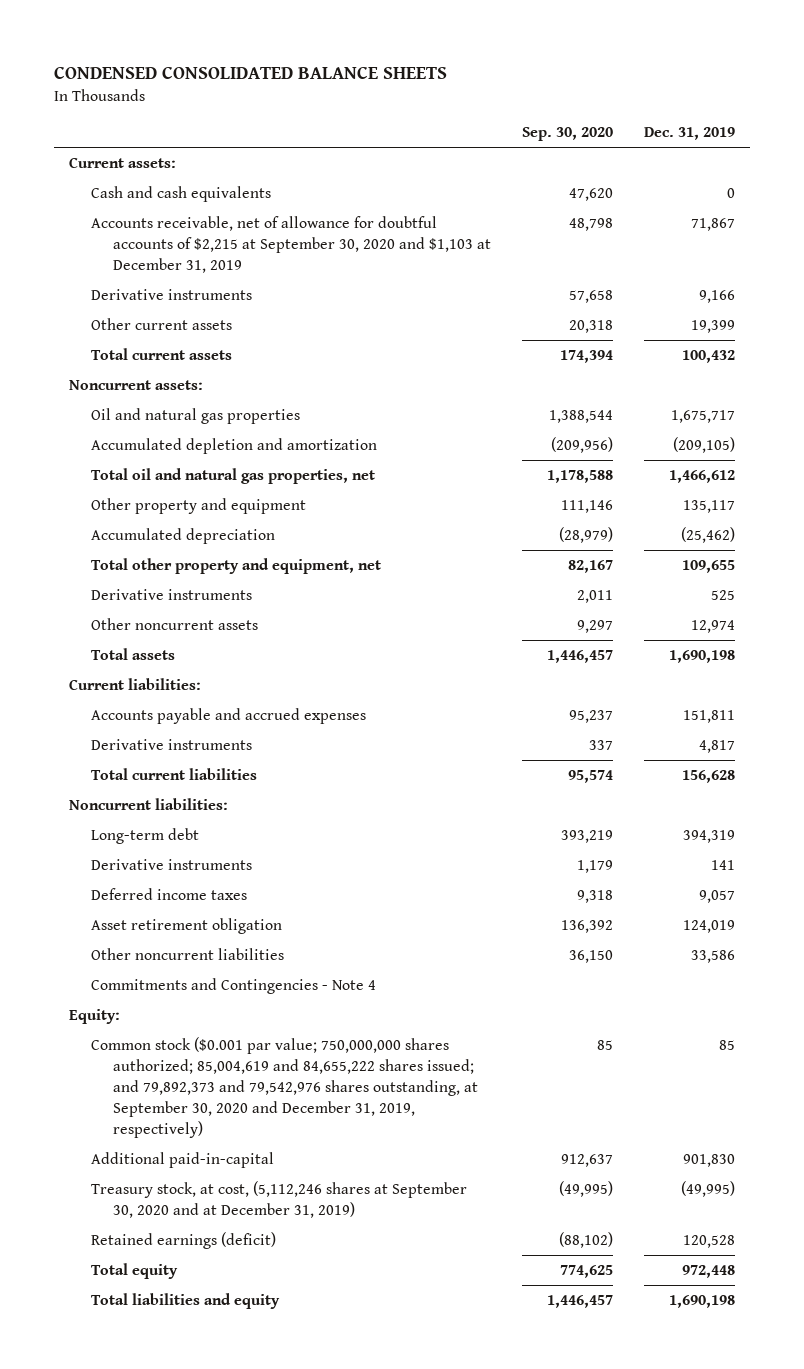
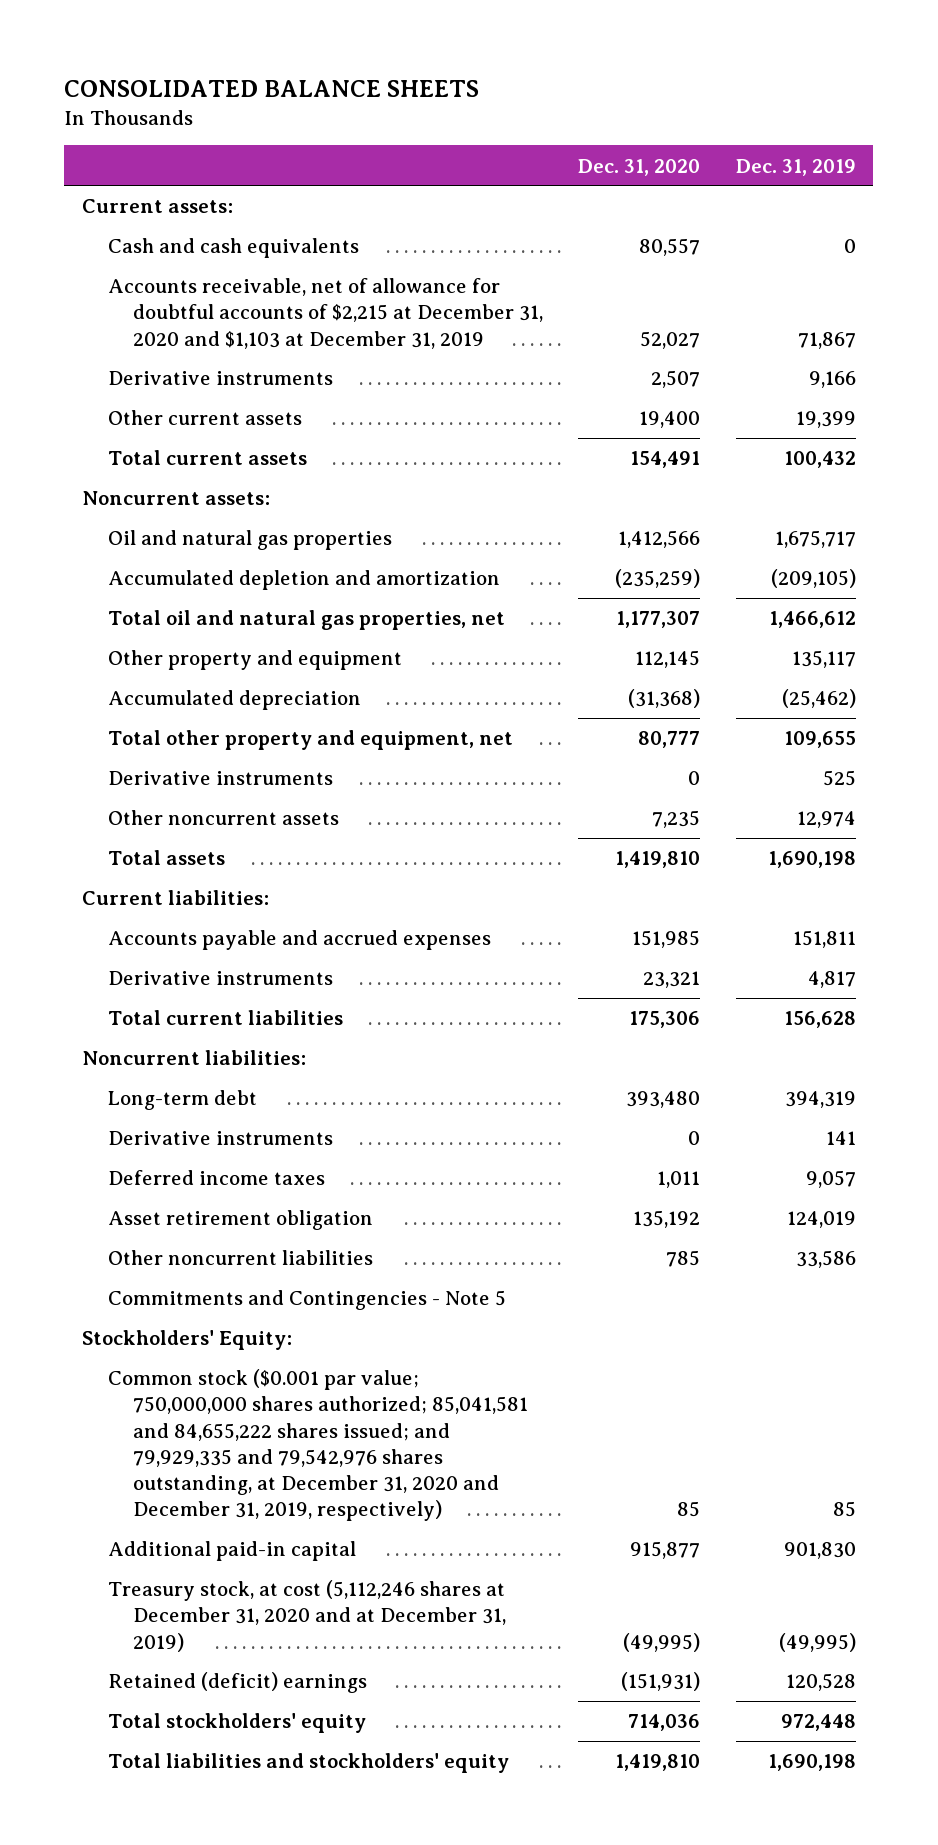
[53,65,447,79] CONDENSED CONSOLIDATED BALANCE SHEETS -> [64,79,480,97] CONSOLIDATED BALANCE SHEETS
[521,127,613,142] Sep. 30, 2020 -> none
none -> [578,158,701,176] Dec. 31, 2020
[91,216,492,274] Accounts receivable, net of allowance for doubtful accounts of $2,215 at September 30, 2020 and $1,103 at December 31, 2019 -> [107,278,544,349] Accounts receivable, net of allowance for doubtful accounts of $2,215 at December 31, 2020 and $1,103 at December 31, 2019
[91,978,377,995] Commitments and Contingencies - Note 4 -> [107,1290,506,1311] Commitments and Contingencies - Note 5
[68,1009,120,1025] Equity: -> [82,1330,293,1351] Stockholders' Equity:
[91,1037,479,1139] Common stock ($0.001 par value; 750,000,000 shares authorized; 85,004,619 and 84,655,222 shares issued; and 79,892,373 and 79,542,976 shares outstanding, at September 30, 2020 and December 31, 2019, respectively) -> [107,1369,529,1522] Common stock ($0.001 par value; 750,000,000 shares authorized; 85,041,581 and 84,655,222 shares issued; and 79,929,335 and 79,542,976 shares outstanding, at December 31, 2020 and December 31, 2019, respectively)
[91,1152,275,1169] Additional paid-in-capital -> [107,1541,356,1562] Additional paid-in capital
[91,1181,468,1219] Treasury stock, at cost, (5,112,246 shares at September 30, 2020 and at December 31, 2019) -> [107,1580,507,1652] Treasury stock, at cost (5,112,246 shares at December 31, 2020 and at December 31, 2019)
[91,1232,277,1250] Retained earnings (deficit) -> [107,1672,367,1694] Retained (deficit) earnings
[91,1263,179,1280] Total equity -> [107,1713,366,1734] Total stockholders' equity
[91,1293,281,1310] Total liabilities and equity -> [107,1753,509,1774] Total liabilities and stockholders' equity

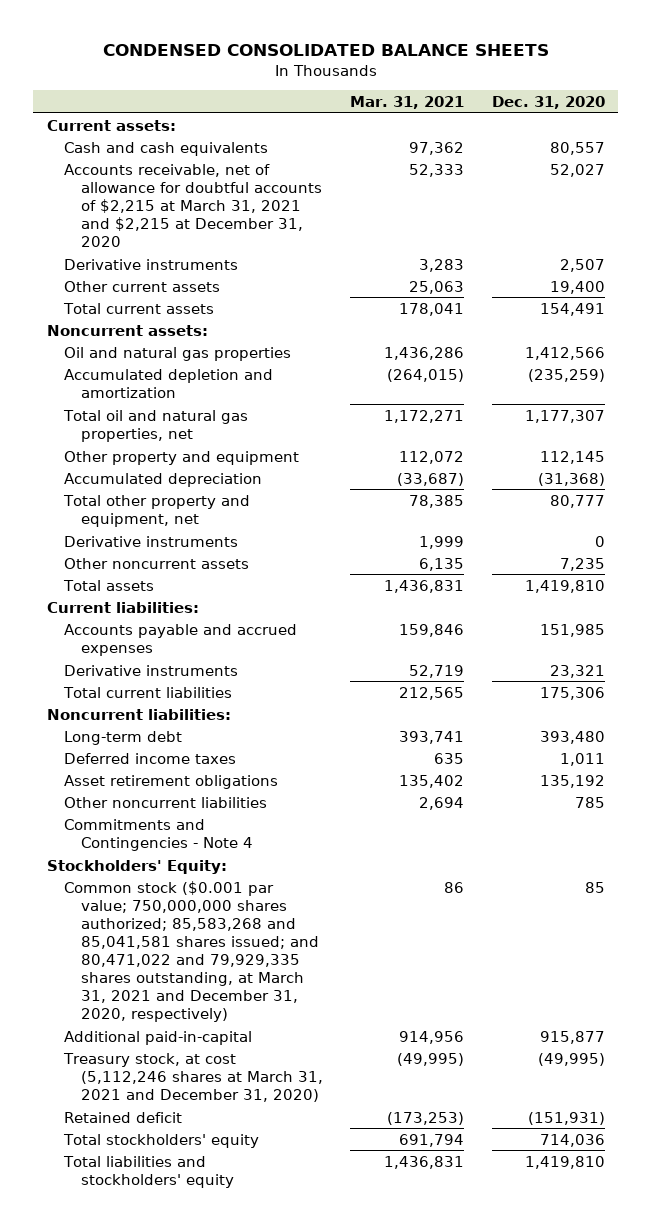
[64,79,480,97] CONSOLIDATED BALANCE SHEETS -> [102,43,549,56] CONDENSED CONSOLIDATED BALANCE SHEETS
[735,158,856,176] Dec. 31, 2019 -> none
none -> [350,95,465,109] Mar. 31, 2021
[107,278,544,349] Accounts receivable, net of allowance for doubtful accounts of $2,215 at December 31, 2020 and $1,103 at December 31, 2019 -> [63,163,322,248] Accounts receivable, net of allowance for doubtful accounts of $2,215 at March 31, 2021 and $2,215 at December 31, 2020
[107,1131,333,1146] Derivative instruments -> none
[107,1210,373,1231] Asset retirement obligation -> [63,774,278,789] Asset retirement obligations
[107,1290,506,1311] Commitments and Contingencies - Note 5 -> [63,818,253,851] Commitments and Contingencies - Note 4
[107,1369,529,1522] Common stock ($0.001 par value; 750,000,000 shares authorized; 85,041,581 and 84,655,222 shares issued; and 79,929,335 and 79,542,976 shares outstanding, at December 31, 2020 and December 31, 2019, respectively) -> [63,880,319,1023] Common stock ($0.001 par value; 750,000,000 shares authorized; 85,583,268 and 85,041,581 shares issued; and 80,471,022 and 79,929,335 shares outstanding, at March 31, 2021 and December 31, 2020, respectively)
[107,1541,356,1562] Additional paid-in capital -> [63,1030,252,1045] Additional paid-in-capital
[107,1580,507,1652] Treasury stock, at cost (5,112,246 shares at December 31, 2020 and at December 31, 2019) -> [62,1052,323,1102] Treasury stock, at cost (5,112,246 shares at March 31, 2021 and December 31, 2020)
[107,1672,367,1694] Retained (deficit) earnings -> [63,1111,182,1123] Retained deficit

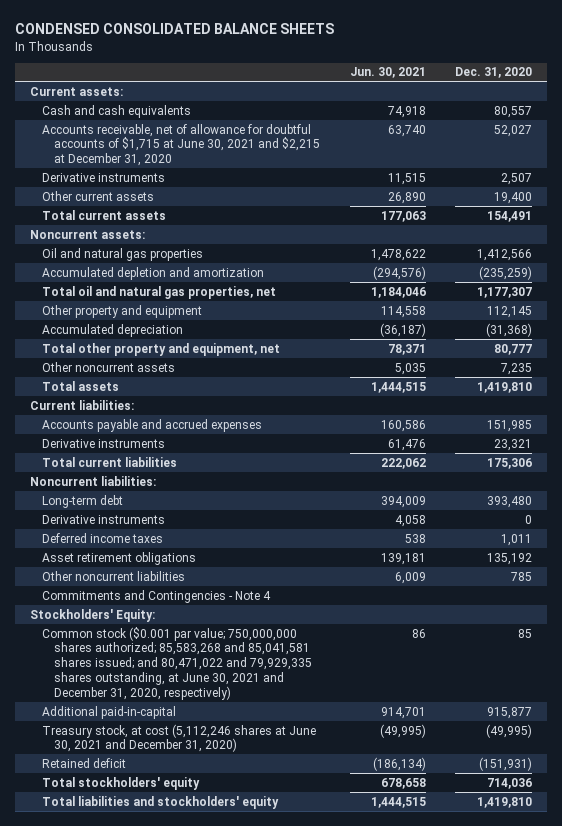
[350,95,465,109] Mar. 31, 2021 -> none
none -> [349,67,426,79] Jun. 30, 2021
[63,163,322,248] Accounts receivable, net of allowance for doubtful accounts of $2,215 at March 31, 2021 and $2,215 at December 31, 2020 -> [42,123,321,167] Accounts receivable, net of allowance for doubtful accounts of $1,715 at June 30, 2021 and $2,215 at December 31, 2020
[63,535,238,547] Derivative instruments -> [42,514,166,524] Derivative instruments
[63,880,319,1023] Common stock ($0.001 par value; 750,000,000 shares authorized; 85,583,268 and 85,041,581 shares issued; and 80,471,022 and 79,929,335 shares outstanding, at March 31, 2021 and December 31, 2020, respectively) -> [42,626,313,701] Common stock ($0.001 par value; 750,000,000 shares authorized; 85,583,268 and 85,041,581 shares issued; and 80,471,022 and 79,929,335 shares outstanding, at June 30, 2021 and December 31, 2020, respectively)
[62,1052,323,1102] Treasury stock, at cost (5,112,246 shares at March 31, 2021 and December 31, 2020) -> [42,723,317,753] Treasury stock, at cost (5,112,246 shares at June 30, 2021 and December 31, 2020)

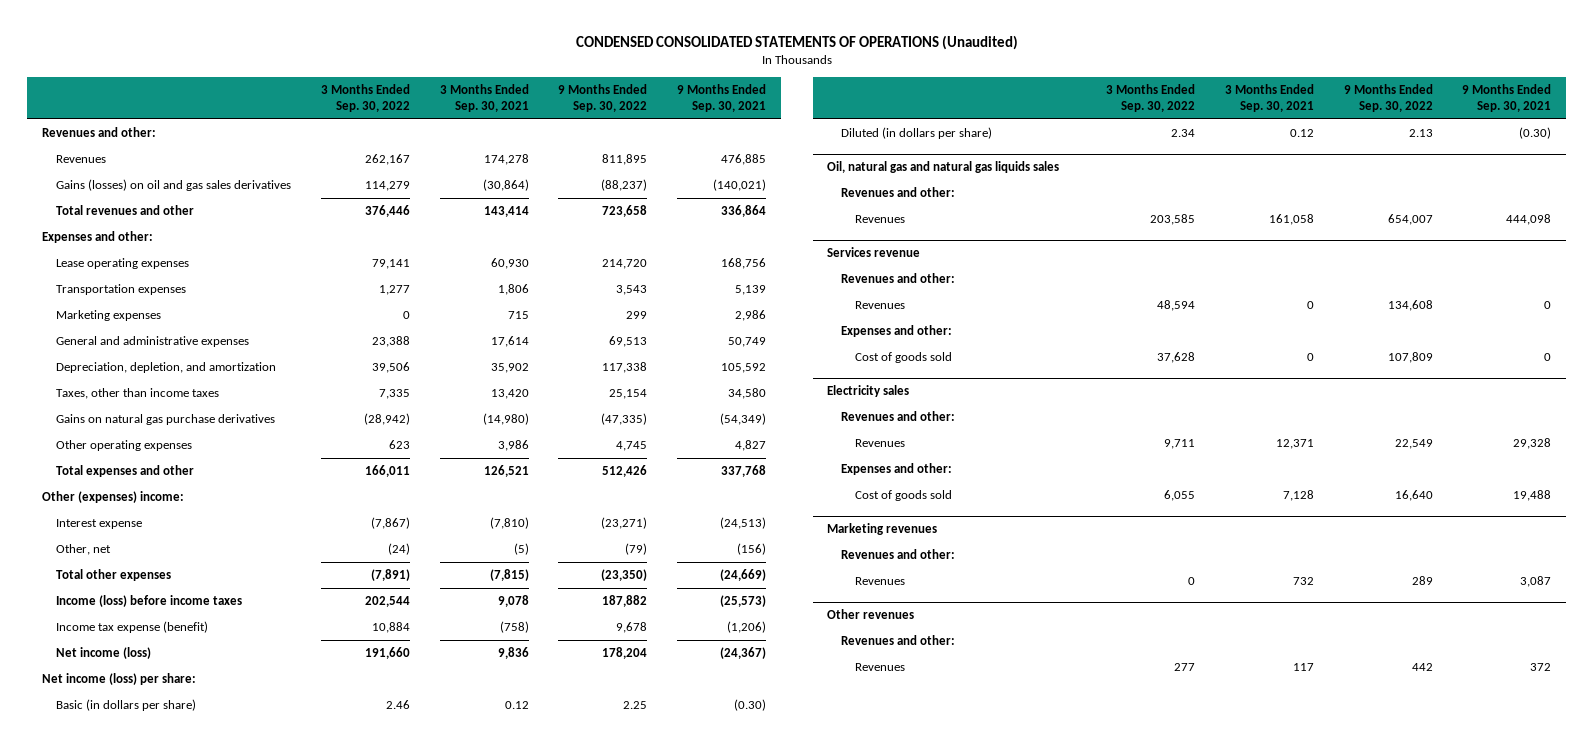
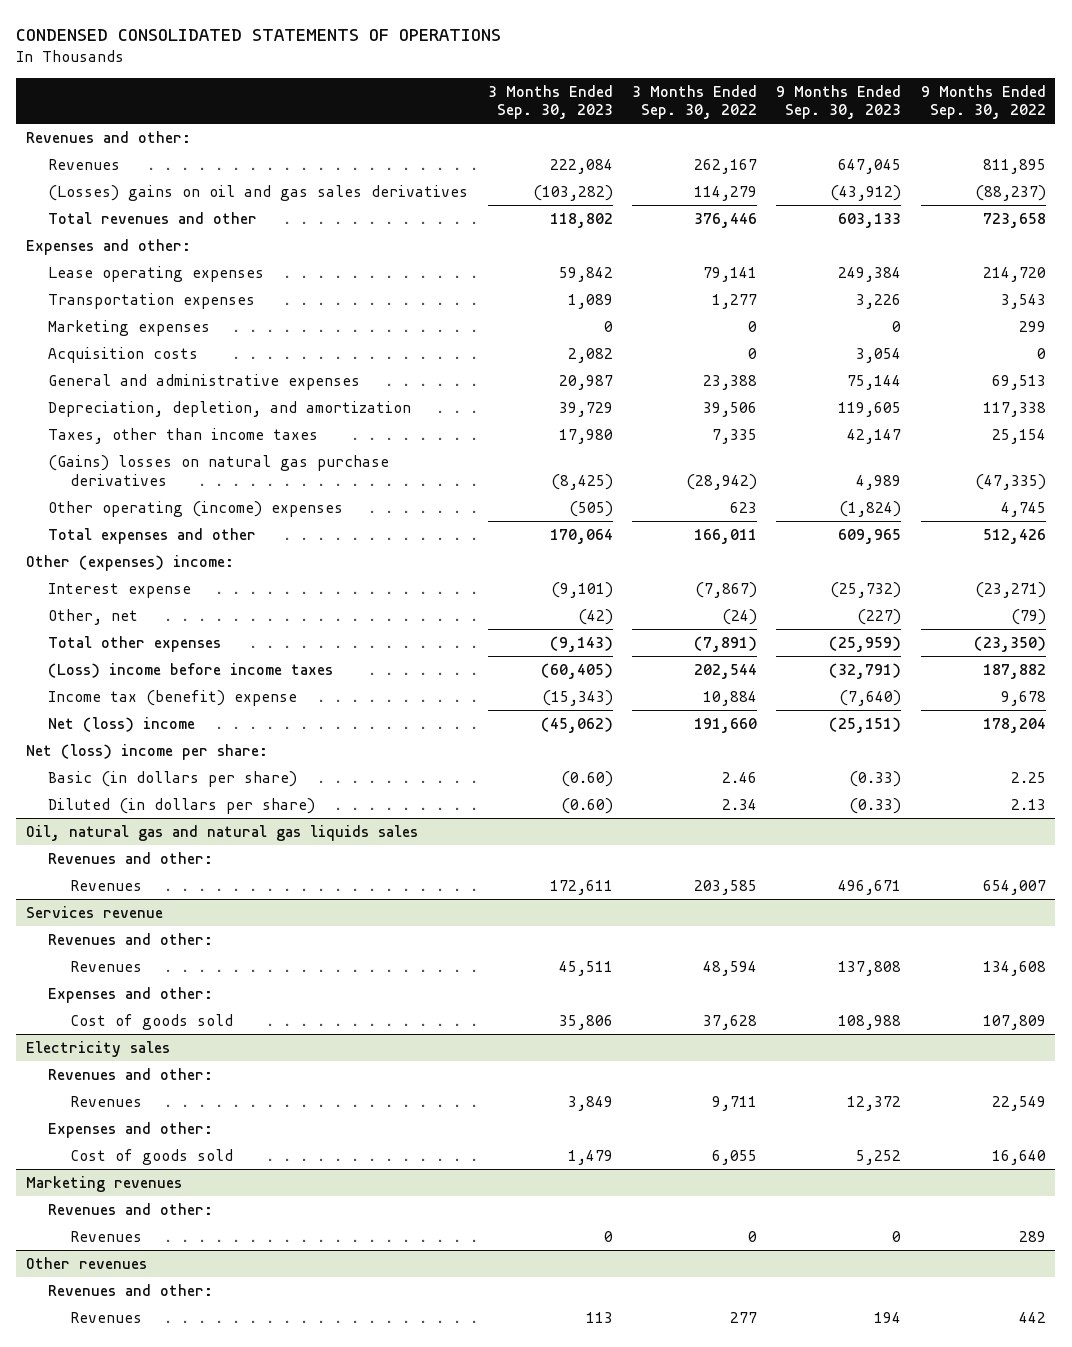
[575,34,1018,50] CONDENSED CONSOLIDATED STATEMENTS OF OPERATIONS (Unaudited) -> [16,28,502,41] CONDENSED CONSOLIDATED STATEMENTS OF OPERATIONS
[439,83,529,112] 3 Months Ended Sep. 30, 2021 -> none
[677,83,767,112] 9 Months Ended Sep. 30, 2021 -> none
none -> [487,84,613,120] 3 Months Ended Sep. 30, 2023
none -> [776,84,902,120] 9 Months Ended Sep. 30, 2023
[56,179,292,192] Gains (losses) on oil and gas sales derivatives -> [48,184,469,201] (Losses) gains on oil and gas sales derivatives
none -> [48,346,199,363] Acquisition costs
[56,414,276,426] Gains on natural gas purchase derivatives -> [48,454,390,486] (Gains) losses on natural gas purchase derivatives
[56,440,193,452] Other operating expenses -> [48,500,344,517] Other operating (income) expenses
[56,595,243,608] Income (loss) before income taxes -> [48,662,334,678] (Loss) income before income taxes
[56,621,209,634] Income tax expense (benefit) -> [48,689,298,706] Income tax (benefit) expense
[56,647,152,660] Net income (loss) -> [48,716,196,732] Net (loss) income
[42,673,197,686] Net income (loss) per share: -> [26,743,269,760] Net (loss) income per share:

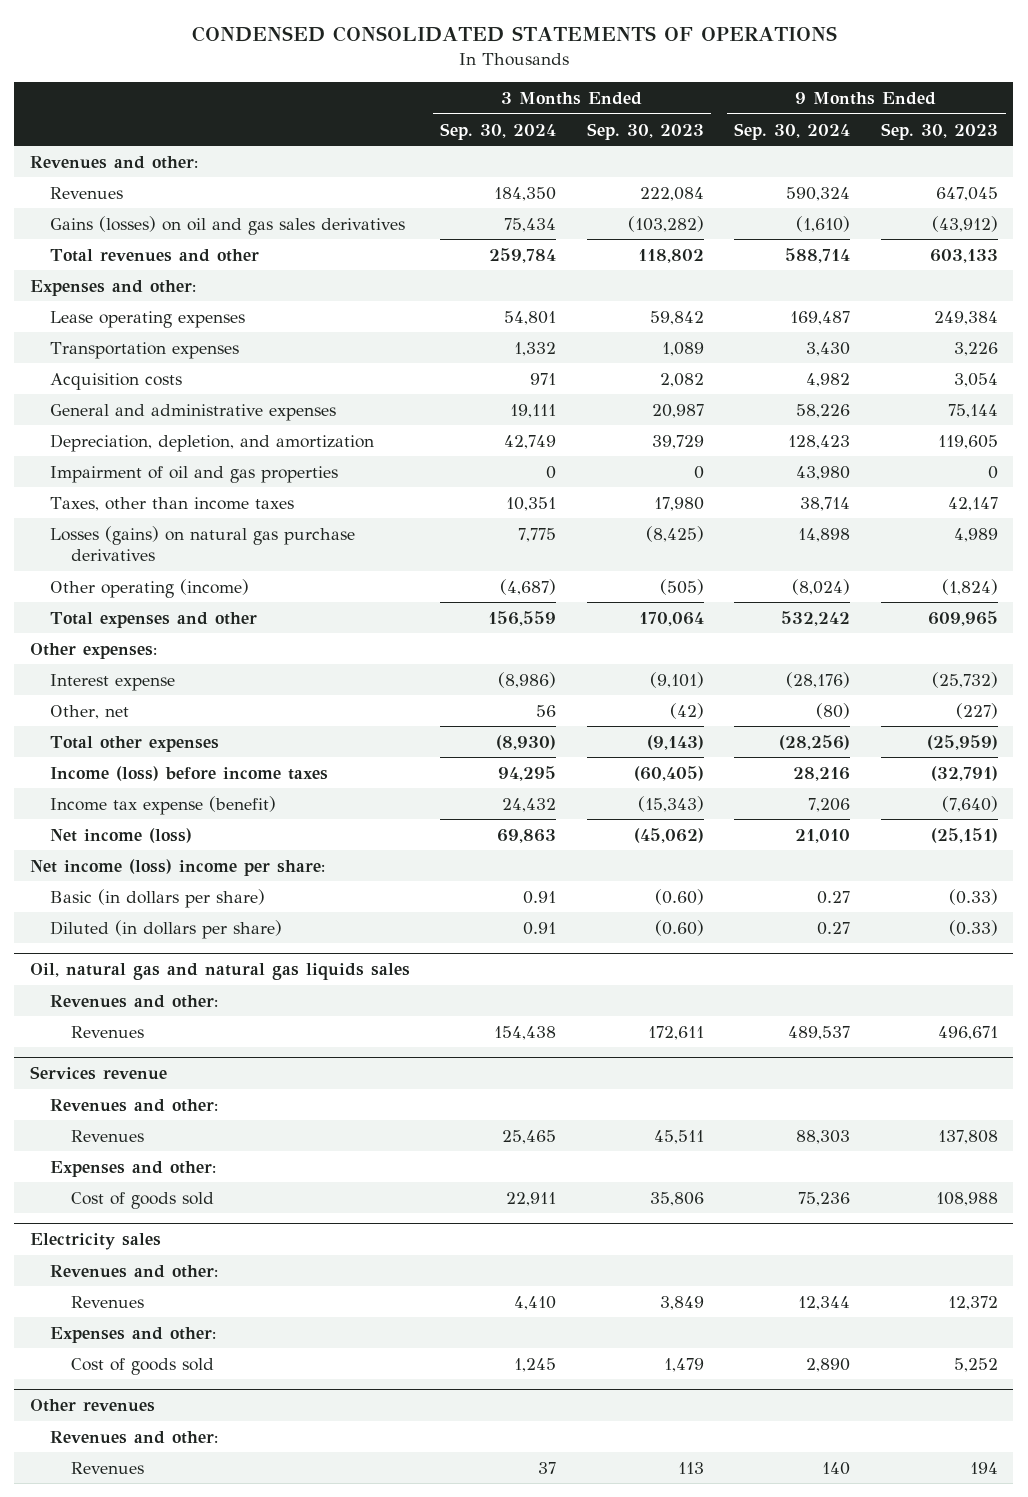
[632,84,758,120] 3 Months Ended Sep. 30, 2022 -> none
[920,84,1046,120] 9 Months Ended Sep. 30, 2022 -> none
none -> [440,122,557,140] Sep. 30, 2024
none -> [734,122,851,140] Sep. 30, 2024
[48,184,469,201] (Losses) gains on oil and gas sales derivatives -> [50,215,406,235] Gains (losses) on oil and gas sales derivatives
[48,319,211,336] Marketing expenses -> none
none -> [50,465,339,483] Impairment of oil and gas properties
[48,454,390,486] (Gains) losses on natural gas purchase derivatives -> [50,525,356,561] Losses (gains) on natural gas purchase derivatives
[48,500,344,517] Other operating (income) expenses -> [50,578,250,598] Other operating (income)
[26,554,235,571] Other (expenses) income: -> [29,642,157,659] Other expenses:
[48,662,334,678] (Loss) income before income taxes -> [50,765,329,781] Income (loss) before income taxes
[48,689,298,706] Income tax (benefit) expense -> [50,795,277,815] Income tax expense (benefit)
[48,716,196,732] Net (loss) income -> [50,827,193,843] Net income (loss)
[26,743,269,760] Net (loss) income per share: -> [29,858,325,876] Net income (loss) income per share:
[26,1175,183,1192] Marketing revenues -> none
[48,1202,214,1215] Revenues and other: -> none
[70,1230,143,1242] Revenues -> none

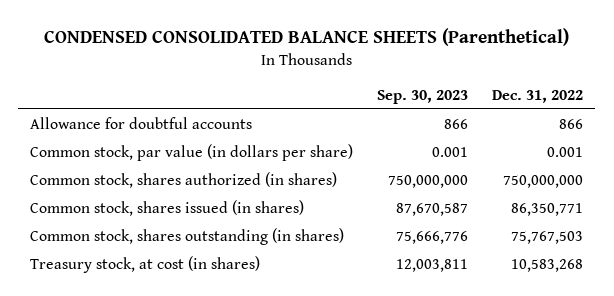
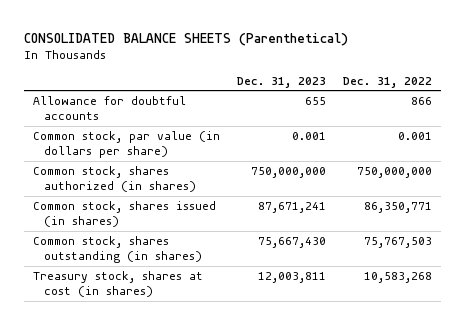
[43,28,569,47] CONDENSED CONSOLIDATED BALANCE SHEETS (Parenthetical) -> [24,32,349,46] CONSOLIDATED BALANCE SHEETS (Parenthetical)
[377,89,469,104] Sep. 30, 2023 -> none
none -> [237,76,327,88] Dec. 31, 2023
[30,256,261,274] Treasury stock, at cost (in shares) -> [32,271,203,297] Treasury stock, shares at cost (in shares)

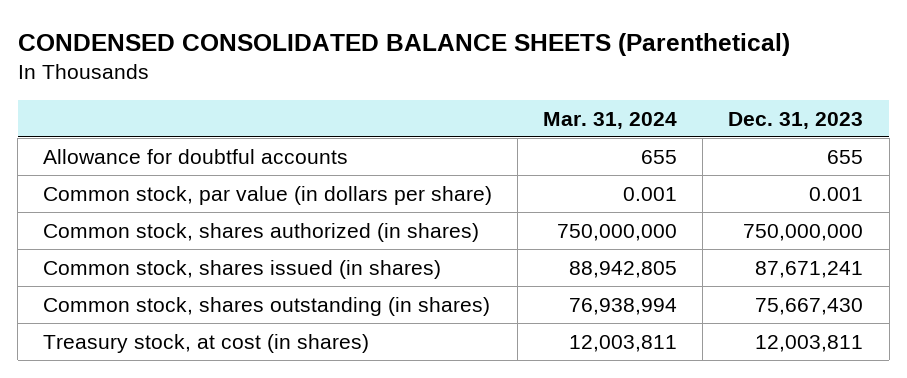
[24,32,349,46] CONSOLIDATED BALANCE SHEETS (Parenthetical) -> [17,32,790,56] CONDENSED CONSOLIDATED BALANCE SHEETS (Parenthetical)
[343,76,433,88] Dec. 31, 2022 -> none
none -> [543,111,678,129] Mar. 31, 2024
[32,271,203,297] Treasury stock, shares at cost (in shares) -> [43,333,370,353] Treasury stock, at cost (in shares)

